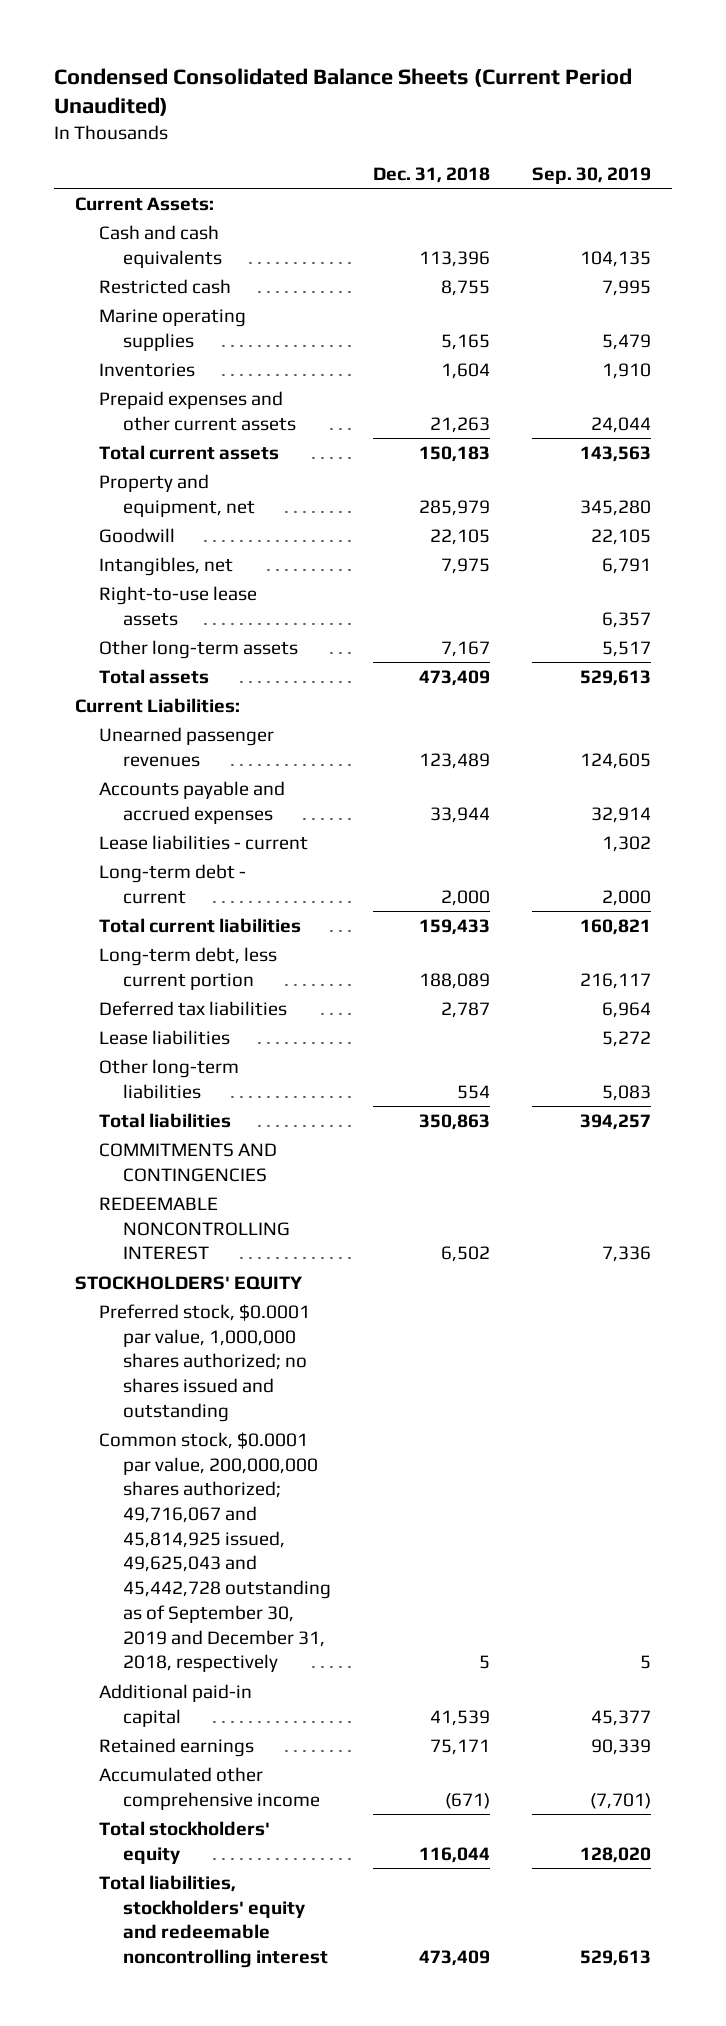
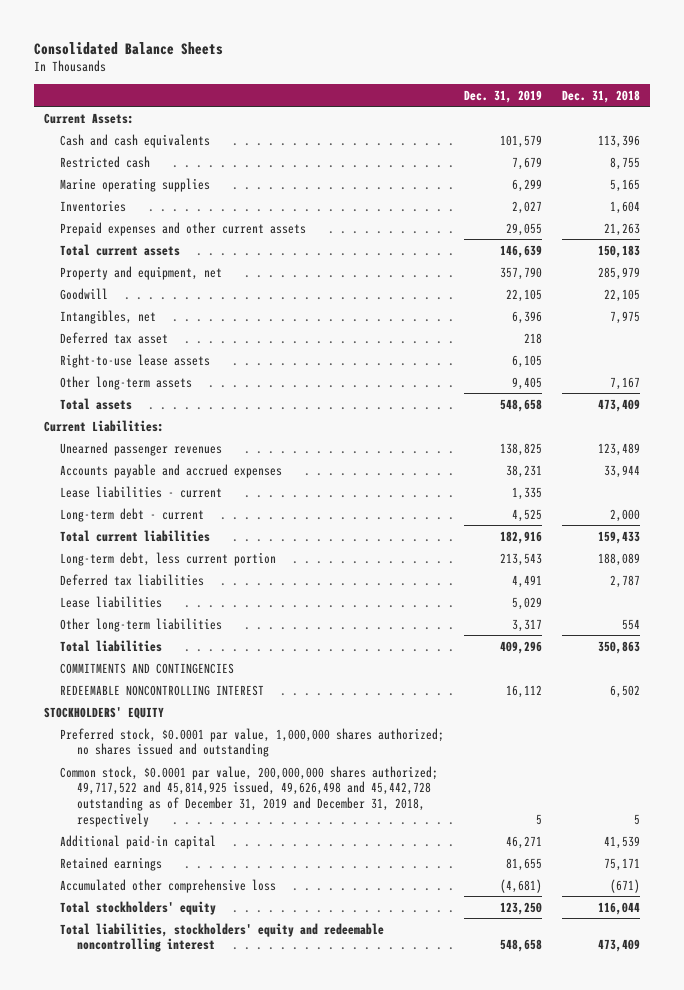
[53,67,632,117] Condensed Consolidated Balance Sheets (Current Period Unaudited) -> [33,41,223,55] Consolidated Balance Sheets
[531,166,651,184] Sep. 30, 2019 -> none
none -> [464,89,543,103] Dec. 31, 2019
none -> [60,331,169,344] Deferred tax asset
[98,1431,331,1673] Common stock, $0.0001 par value, 200,000,000 shares authorized; 49,716,067 and 45,814,925 issued, 49,625,043 and 45,442,728 outstanding as of September 30, 2019 and December 31, 2018, respectively -> [60,765,439,827] Common stock, $0.0001 par value, 200,000,000 shares authorized; 49,717,522 and 45,814,925 issued, 49,626,498 and 45,442,728 outstanding as of December 31, 2019 and December 31, 2018, respectively
[98,1766,320,1810] Accumulated other comprehensive income -> [60,878,277,893] Accumulated other comprehensive loss

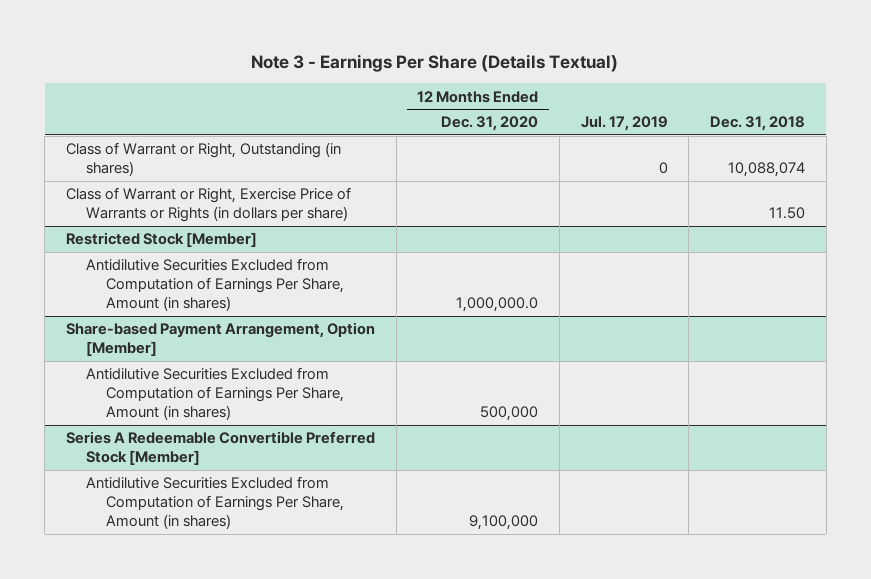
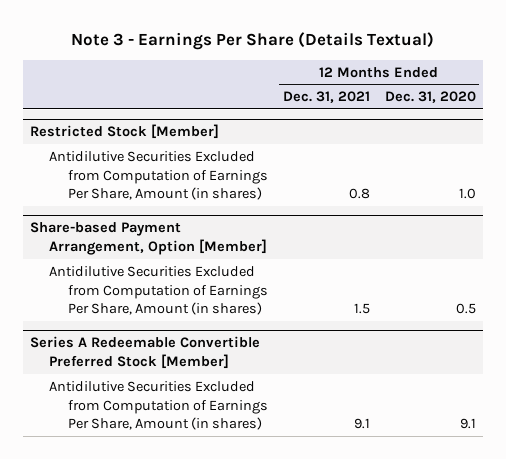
[580,116,668,132] Jul. 17, 2019 -> none
[709,116,805,132] Dec. 31, 2018 -> none
none -> [283,91,371,104] Dec. 31, 2021
[65,142,341,177] Class of Warrant or Right, Outstanding (in shares) -> none
[65,187,351,223] Class of Warrant or Right, Exercise Price of Warrants or Rights (in dollars per share) -> none
[456,297,539,313] 1,000,000.0 -> [458,188,476,200] 1.0
[480,406,539,422] 500,000 -> [455,303,476,315] 0.5
[469,515,539,531] 9,100,000 -> [459,418,476,430] 9.1

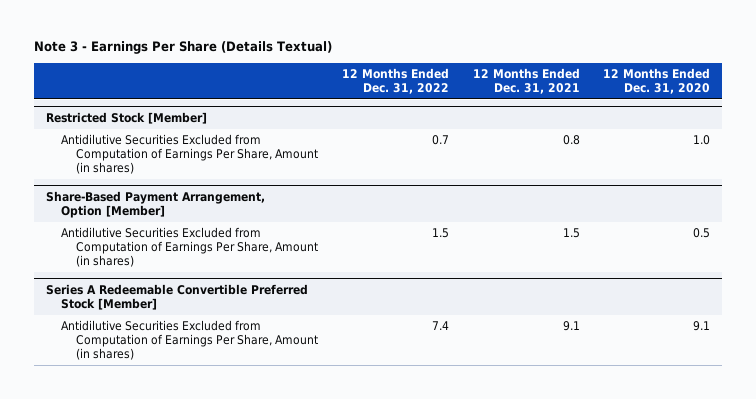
none -> [341,68,449,94] 12 Months Ended Dec. 31, 2022
[29,222,268,255] Share-based Payment Arrangement, Option [Member] -> [45,191,265,219] Share-Based Payment Arrangement, Option [Member]

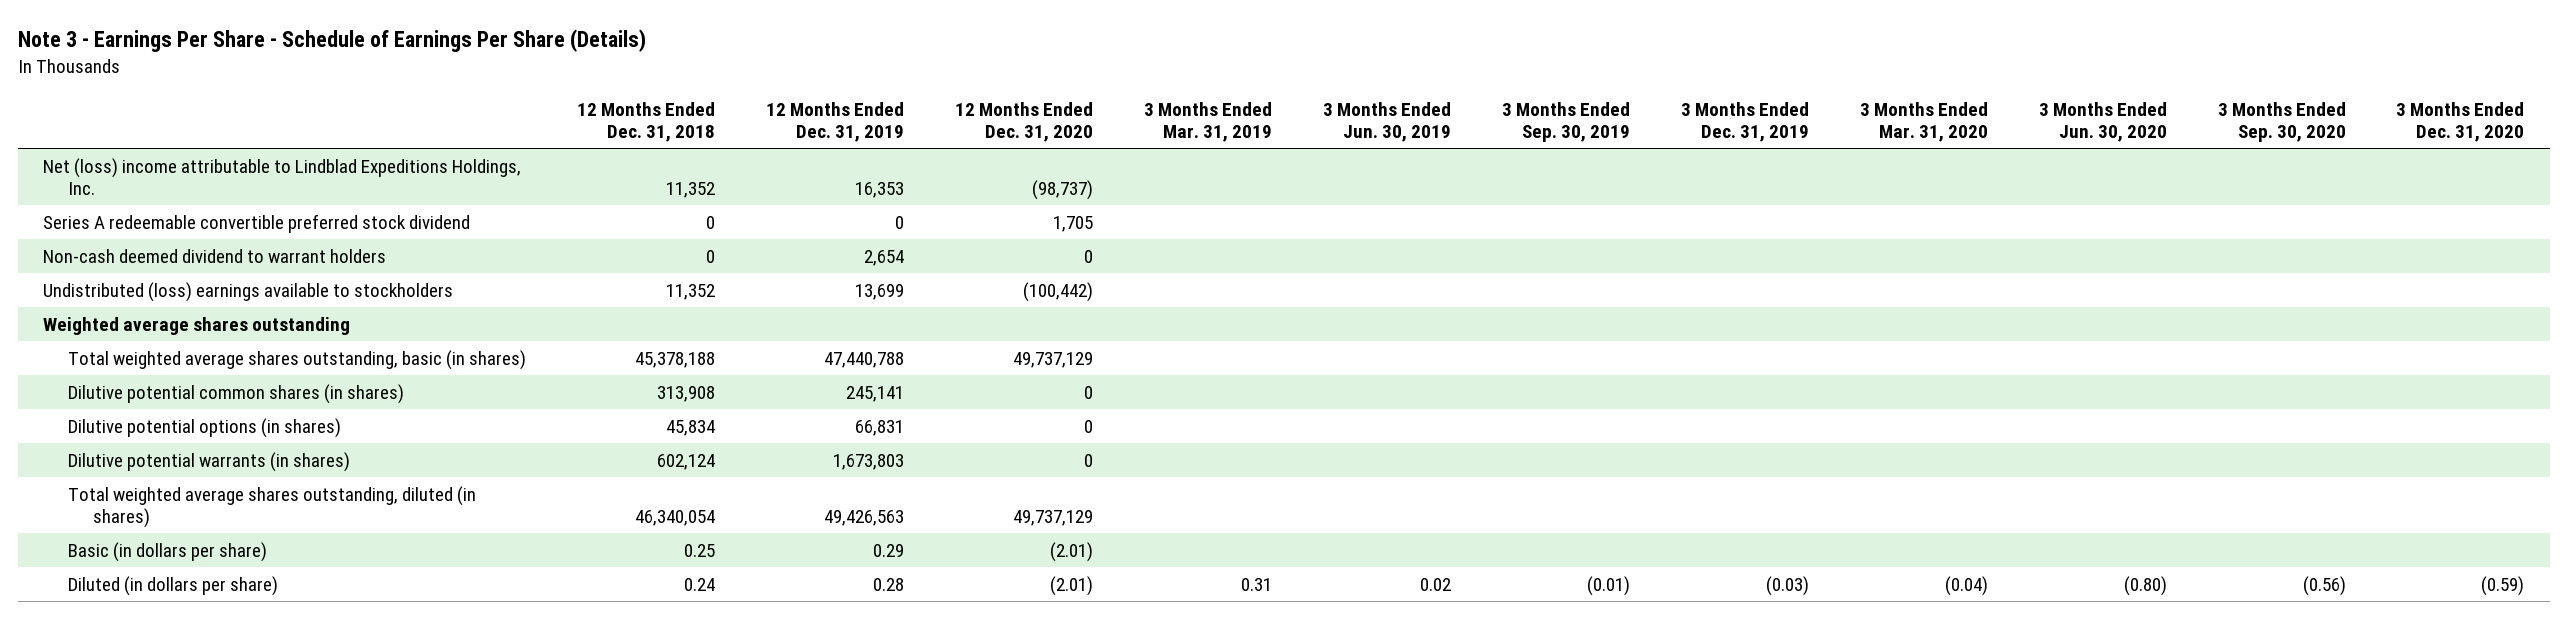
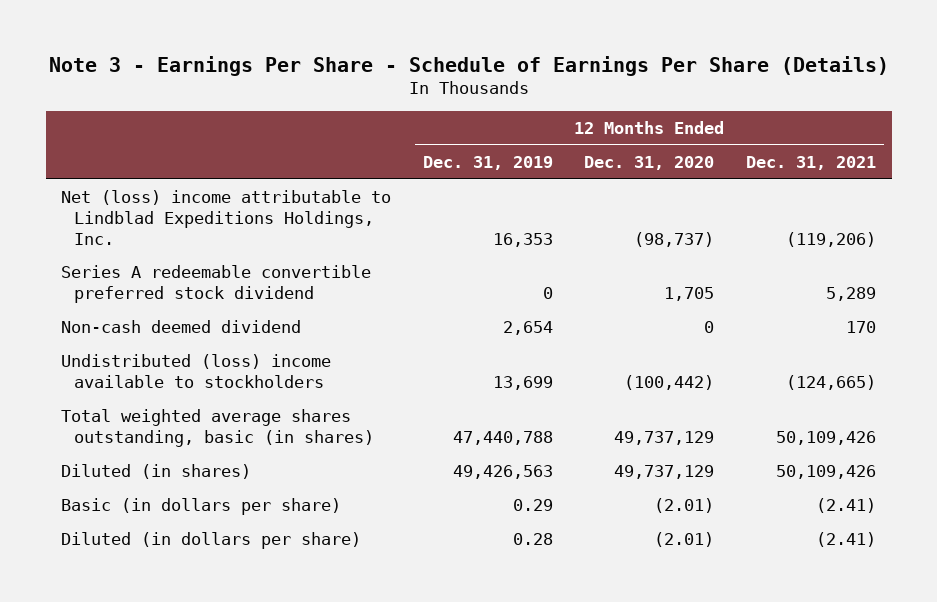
[577,101,716,143] 12 Months Ended Dec. 31, 2018 -> none
[1143,101,1272,143] 3 Months Ended Mar. 31, 2019 -> none
[1322,101,1451,143] 3 Months Ended Jun. 30, 2019 -> none
[1501,101,1630,143] 3 Months Ended Sep. 30, 2019 -> none
[1680,101,1809,143] 3 Months Ended Dec. 31, 2019 -> none
[1859,101,1988,143] 3 Months Ended Mar. 31, 2020 -> none
[2038,101,2167,143] 3 Months Ended Jun. 30, 2020 -> none
[2217,101,2346,143] 3 Months Ended Sep. 30, 2020 -> none
[2396,101,2525,143] 3 Months Ended Dec. 31, 2020 -> none
none -> [745,155,876,170] Dec. 31, 2021
[42,316,350,335] Weighted average shares outstanding -> none
[42,248,386,263] Non-cash deemed dividend to warrant holders -> [61,320,302,334] Non-cash deemed dividend
[42,281,453,302] Undistributed (loss) earnings available to stockholders -> [61,354,332,388] Undistributed (loss) income available to stockholders
[68,383,405,404] Dilutive potential common shares (in shares) -> none
[68,417,342,438] Dilutive potential options (in shares) -> none
[68,451,351,472] Dilutive potential warrants (in shares) -> none
[68,485,477,529] Total weighted average shares outstanding, diluted (in shares) -> [61,464,252,480] Diluted (in shares)

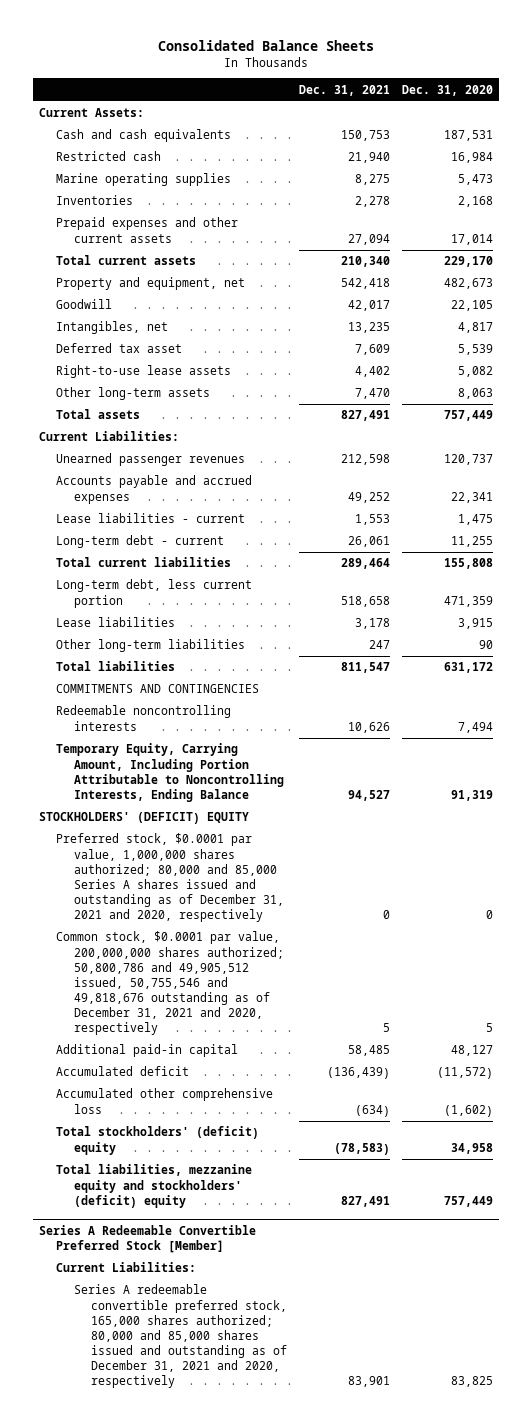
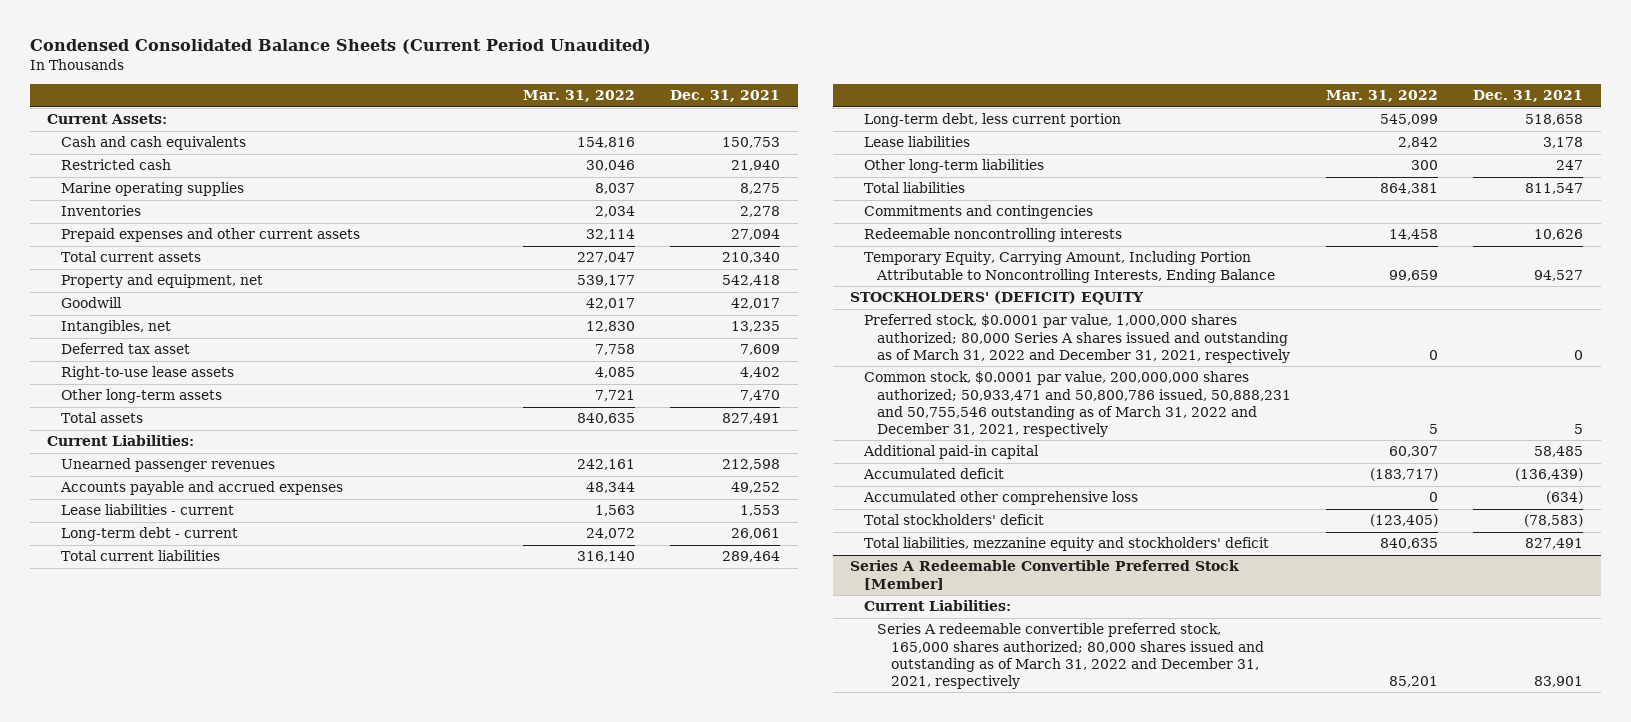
[158,39,375,51] Consolidated Balance Sheets -> [29,39,651,55] Condensed Consolidated Balance Sheets (Current Period Unaudited)
[402,84,494,96] Dec. 31, 2020 -> none
none -> [523,90,636,103] Mar. 31, 2022
[56,684,260,694] COMMITMENTS AND CONTINGENCIES -> [863,205,1093,220] Commitments and contingencies
[56,833,284,923] Preferred stock, $0.0001 par value, 1,000,000 shares authorized; 80,000 and 85,000 Series A shares issued and outstanding as of December 31, 2021 and 2020, respectively -> [863,314,1291,363] Preferred stock, $0.0001 par value, 1,000,000 shares authorized; 80,000 Series A shares issued and outstanding as of March 31, 2022 and December 31, 2021, respectively
[56,931,284,1036] Common stock, $0.0001 par value, 200,000,000 shares authorized; 50,800,786 and 49,905,512 issued, 50,755,546 and 49,818,676 outstanding as of December 31, 2021 and 2020, respectively -> [863,371,1292,437] Common stock, $0.0001 par value, 200,000,000 shares authorized; 50,933,471 and 50,800,786 issued, 50,888,231 and 50,755,546 outstanding as of March 31, 2022 and December 31, 2021, respectively
[56,1126,260,1155] Total stockholders' (deficit) equity -> [863,514,1044,526] Total stockholders' deficit
[56,1164,253,1208] Total liabilities, mezzanine equity and stockholders' (deficit) equity -> [863,537,1269,552] Total liabilities, mezzanine equity and stockholders' deficit
[73,1284,288,1389] Series A redeemable convertible preferred stock, 165,000 shares authorized; 80,000 and 85,000 shares issued and outstanding as of December 31, 2021 and 2020, respectively -> [877,623,1264,689] Series A redeemable convertible preferred stock, 165,000 shares authorized; 80,000 shares issued and outstanding as of March 31, 2022 and December 31, 2021, respectively

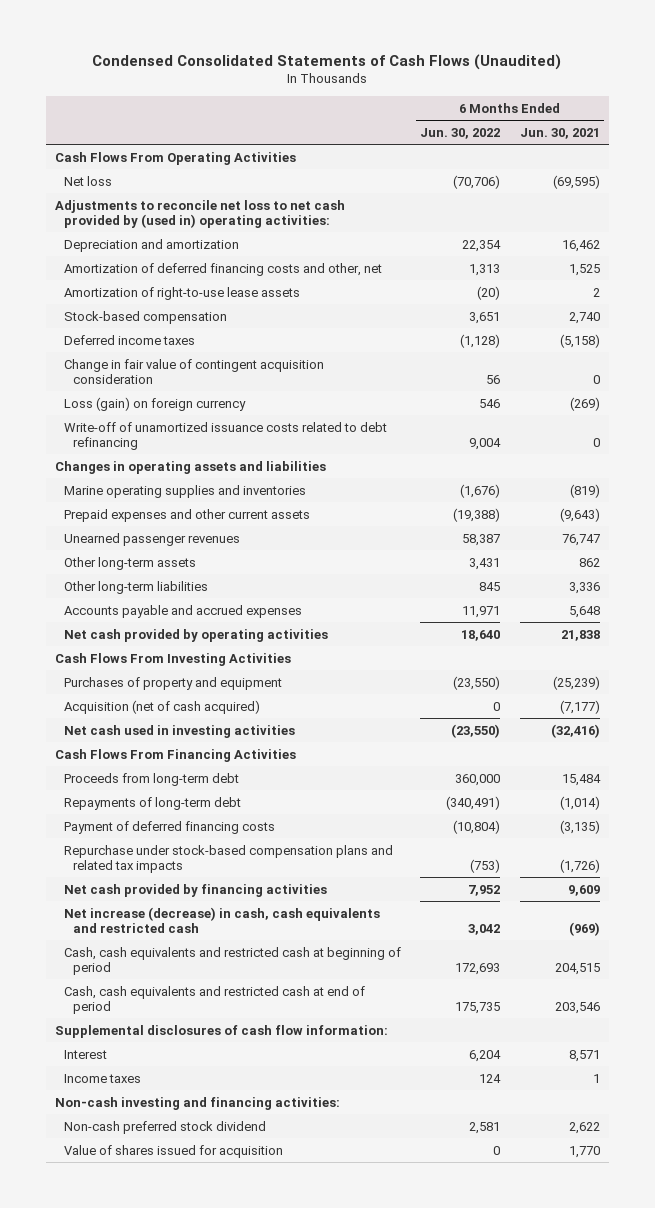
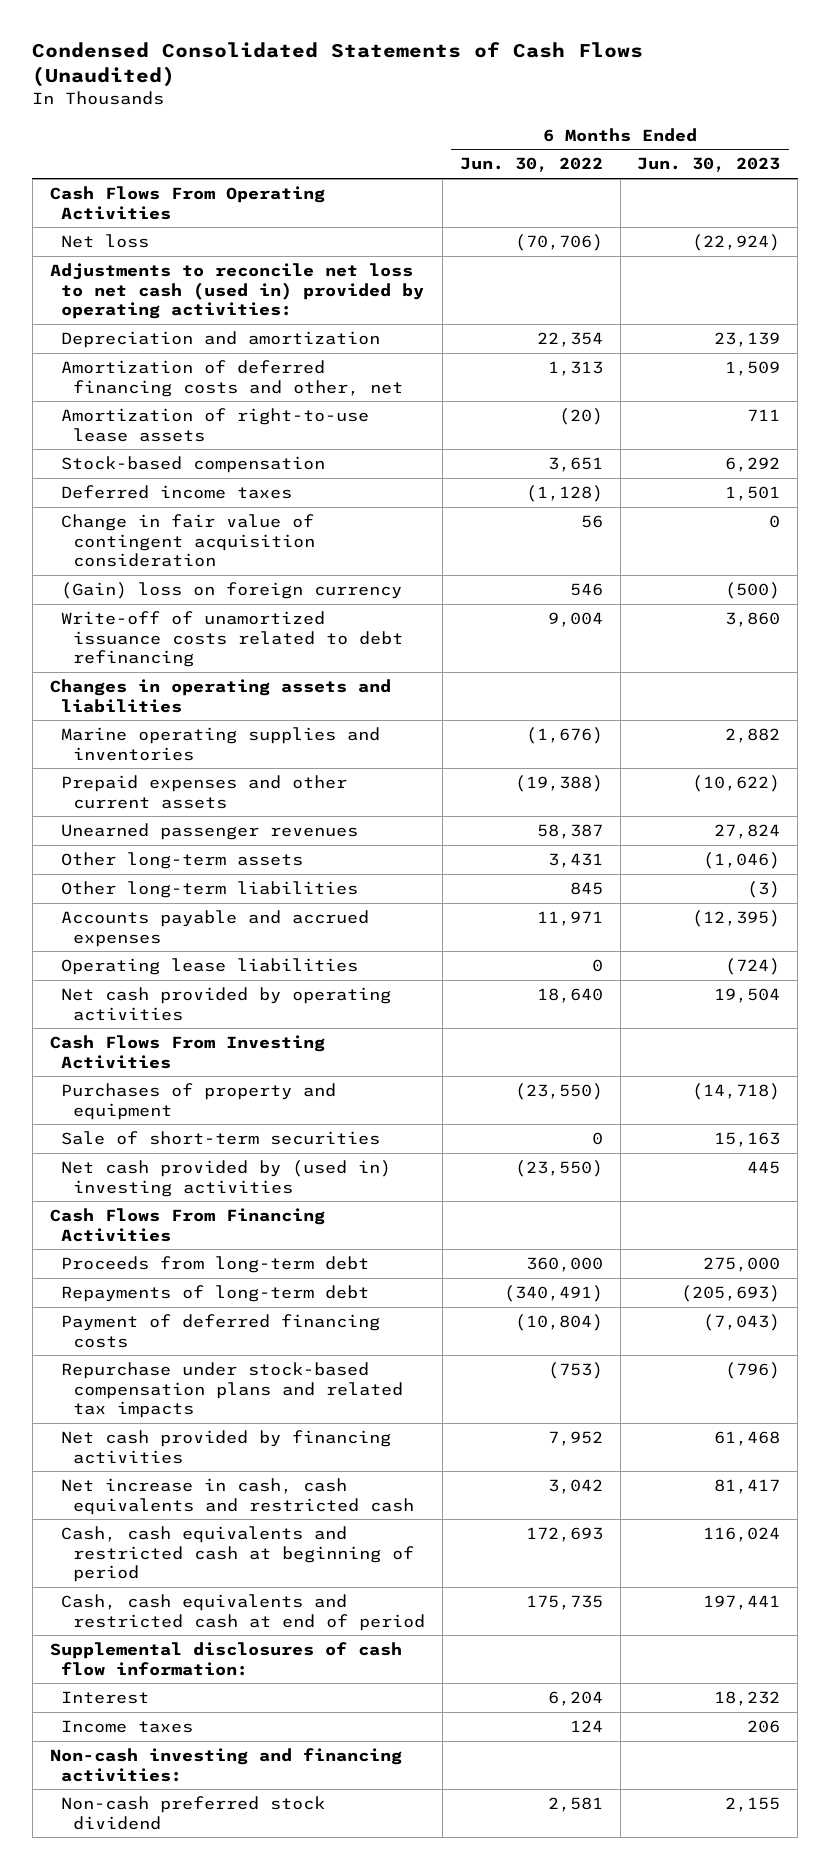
[519,127,600,139] Jun. 30, 2021 -> none
none -> [637,157,781,173] Jun. 30, 2023
[55,199,346,229] Adjustments to reconcile net loss to net cash provided by (used in) operating activities: -> [49,263,425,320] Adjustments to reconcile net loss to net cash (used in) provided by operating activities:
[64,396,247,411] Loss (gain) on foreign currency -> [61,582,403,600] (Gain) loss on foreign currency
none -> [61,958,359,976] Operating lease liabilities
[64,699,261,714] Acquisition (net of cash acquired) -> none
none -> [61,1131,381,1146] Sale of short-term securities
[64,724,296,738] Net cash used in investing activities -> [61,1160,392,1197] Net cash provided by (used in) investing activities
[64,906,381,934] Net increase (decrease) in cash, cash equivalents and restricted cash -> [61,1478,415,1515] Net increase in cash, cash equivalents and restricted cash
[64,1144,284,1158] Value of shares issued for acquisition -> none

